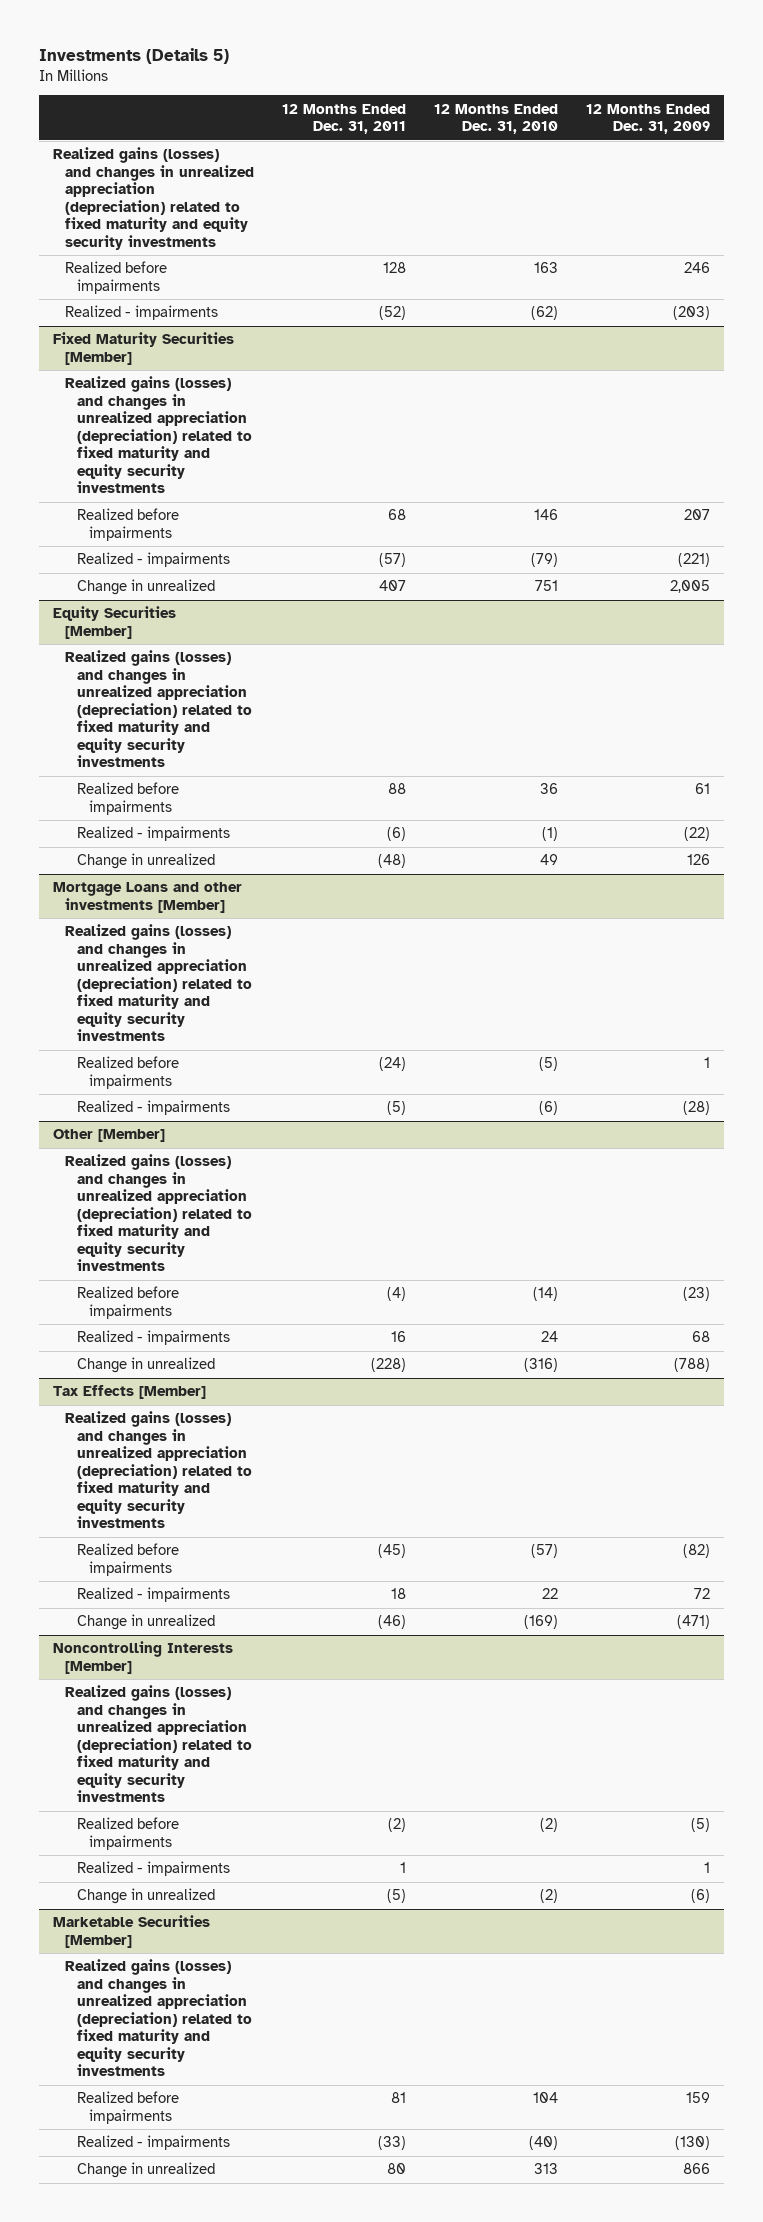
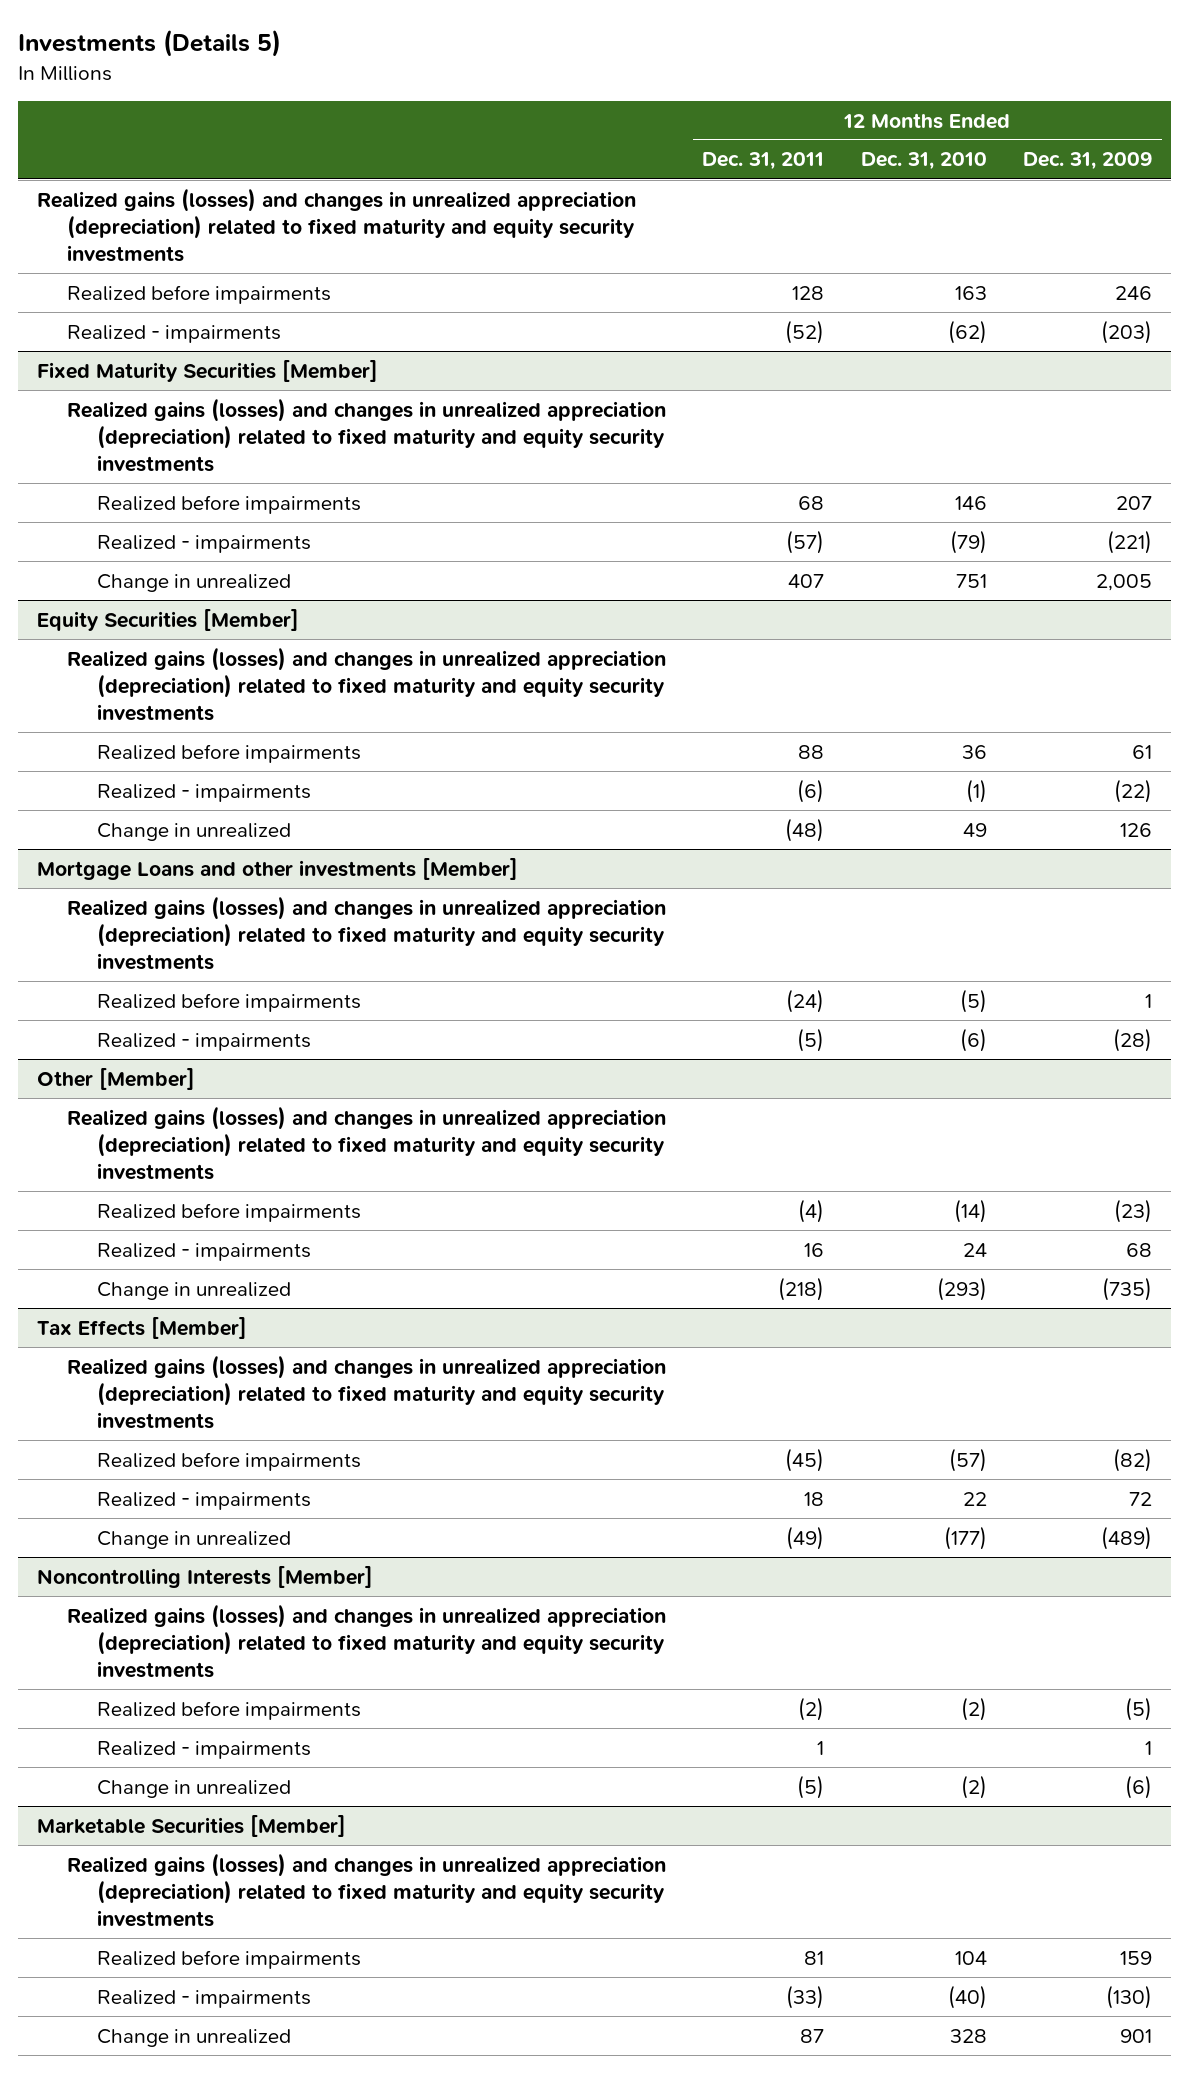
[371,1358,407,1373] (228) -> [778,1276,825,1301] (218)
[524,1358,559,1373] (316) -> [936,1276,987,1301] (293)
[674,1358,711,1373] (788) -> [1102,1276,1153,1301] (735)
[378,1615,407,1630] (46) -> [786,1525,825,1550] (49)
[524,1615,559,1630] (169) -> [943,1525,987,1550] (177)
[677,1615,711,1630] (471) -> [1101,1525,1153,1550] (489)
[387,2163,407,2175] 80 -> [800,2028,825,2043] 87
[534,2163,559,2175] 313 -> [949,2028,987,2043] 328
[683,2163,711,2175] 866 -> [1120,2028,1153,2043] 901

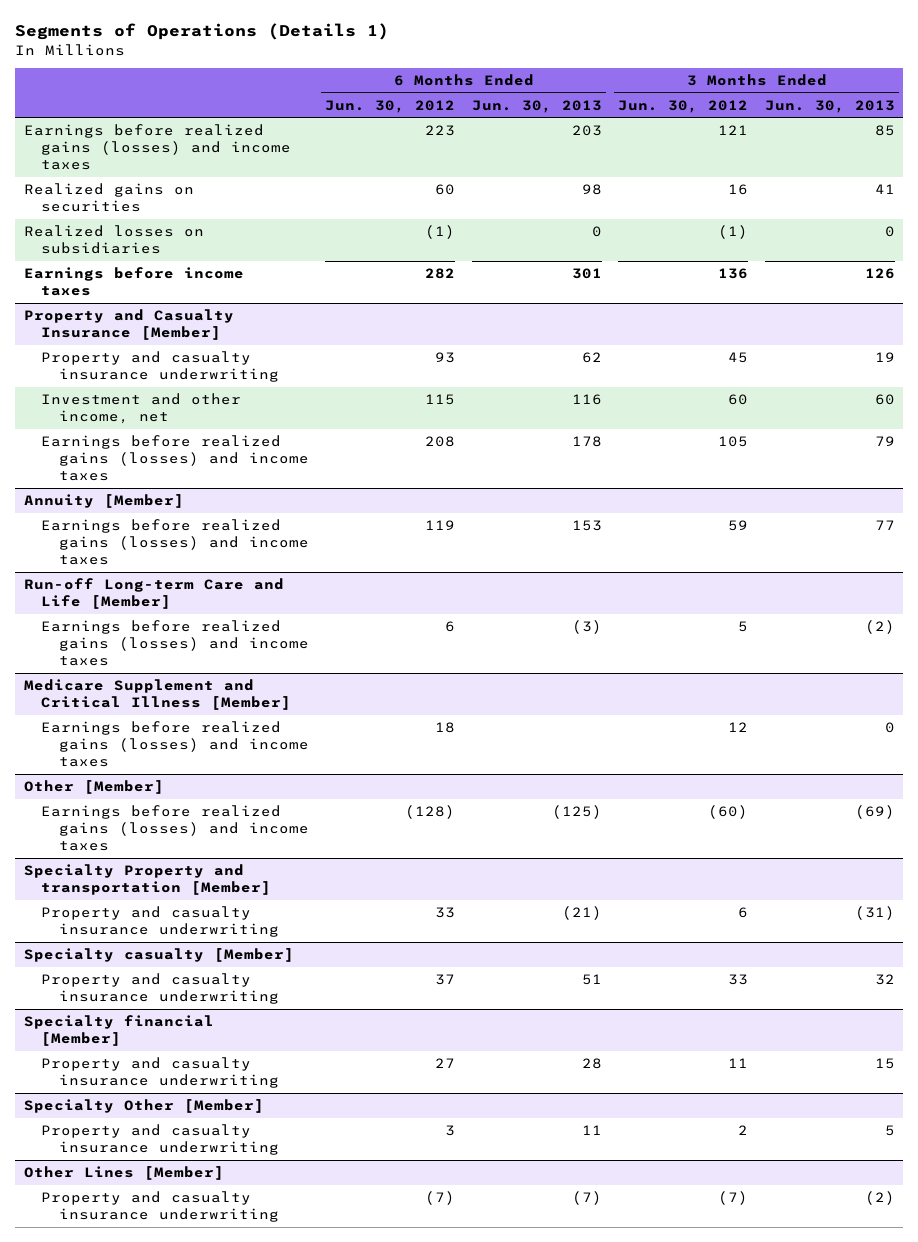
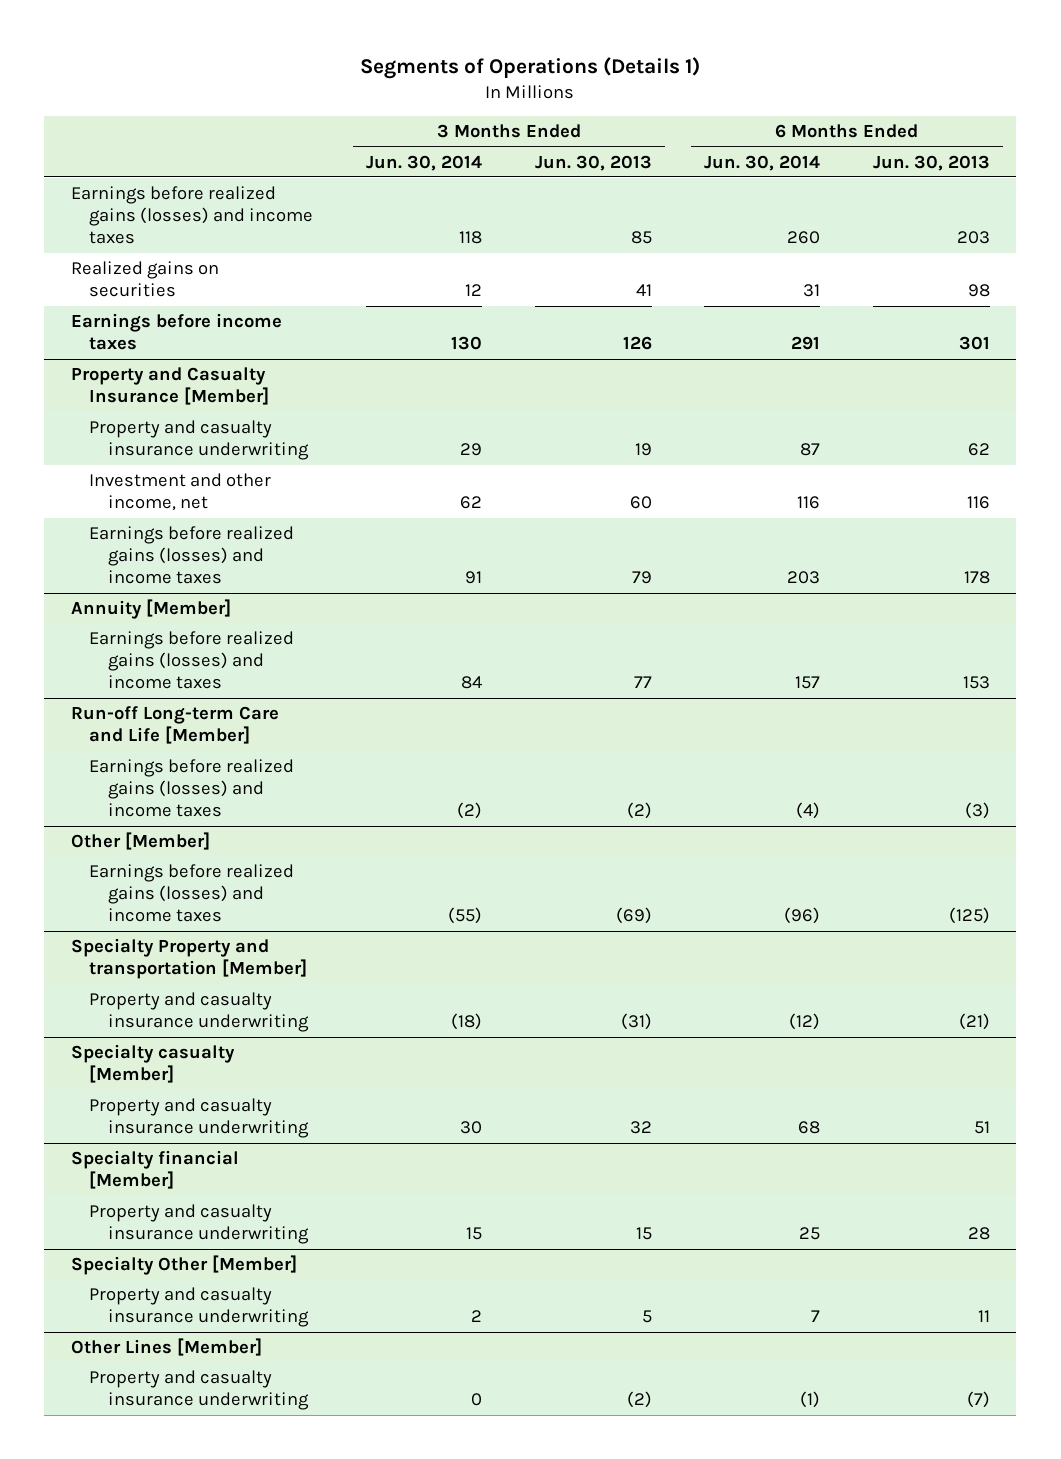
[325,99,456,113] Jun. 30, 2012 -> none
[618,99,749,113] Jun. 30, 2012 -> none
none -> [365,154,482,171] Jun. 30, 2014
none -> [704,154,821,171] Jun. 30, 2014
[23,225,204,255] Realized losses on subsidiaries -> none
[23,679,292,711] Medicare Supplement and Critical Illness [Member] -> none
[41,721,309,768] Earnings before realized gains (losses) and income taxes -> none

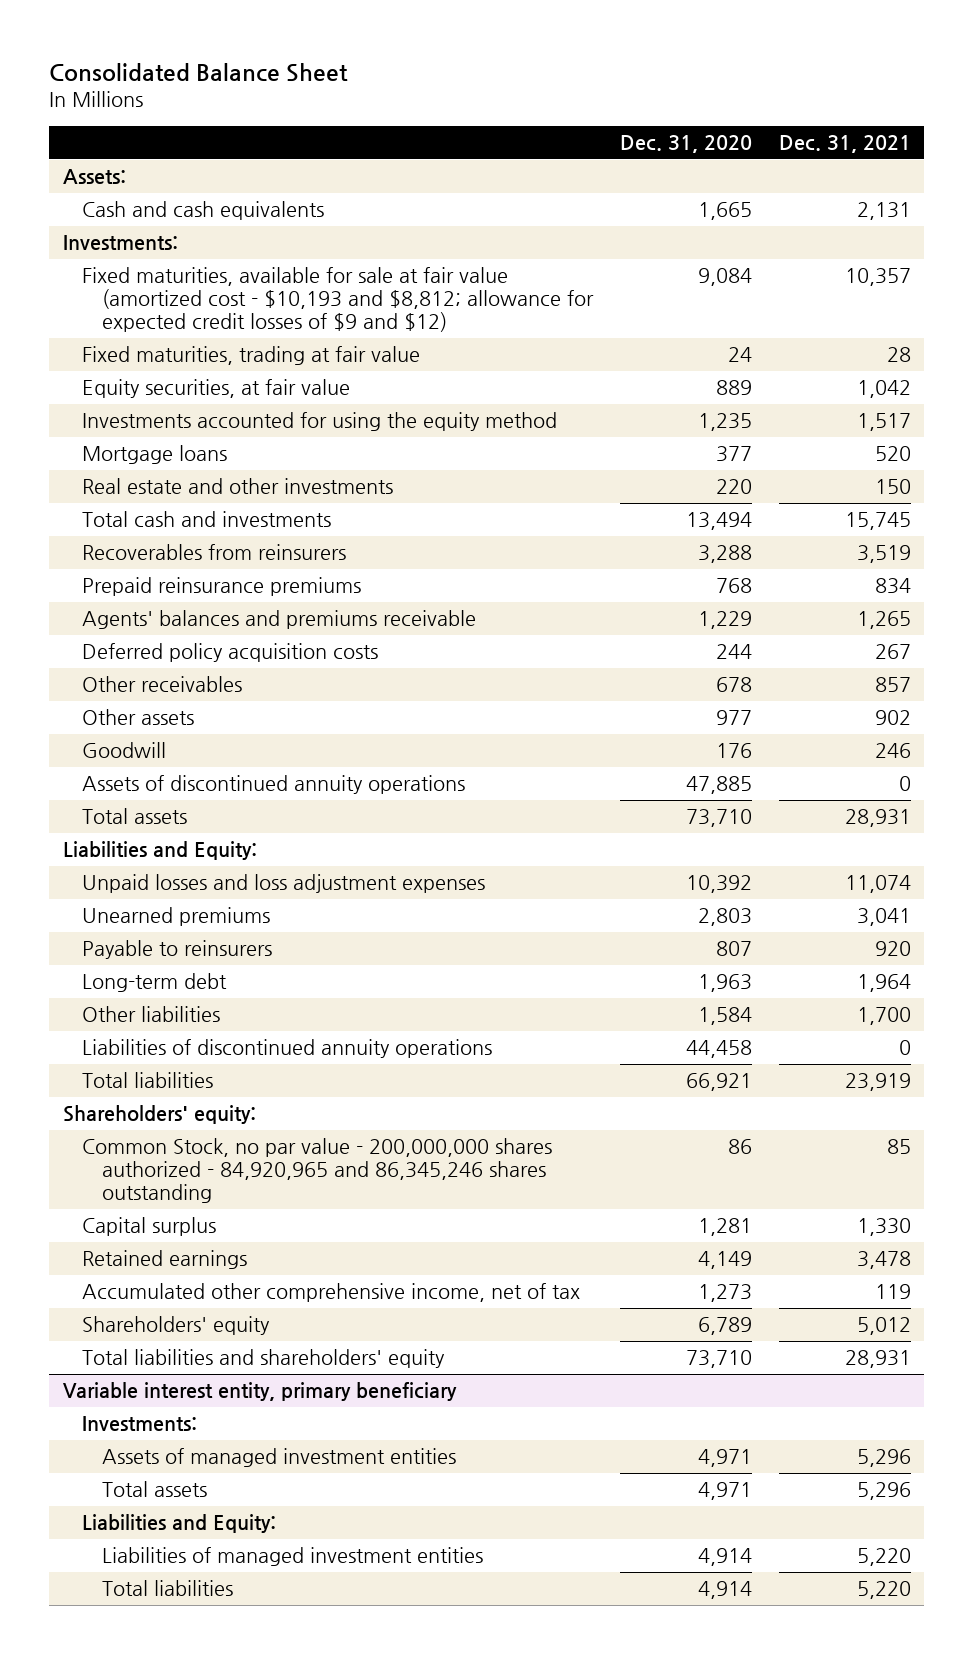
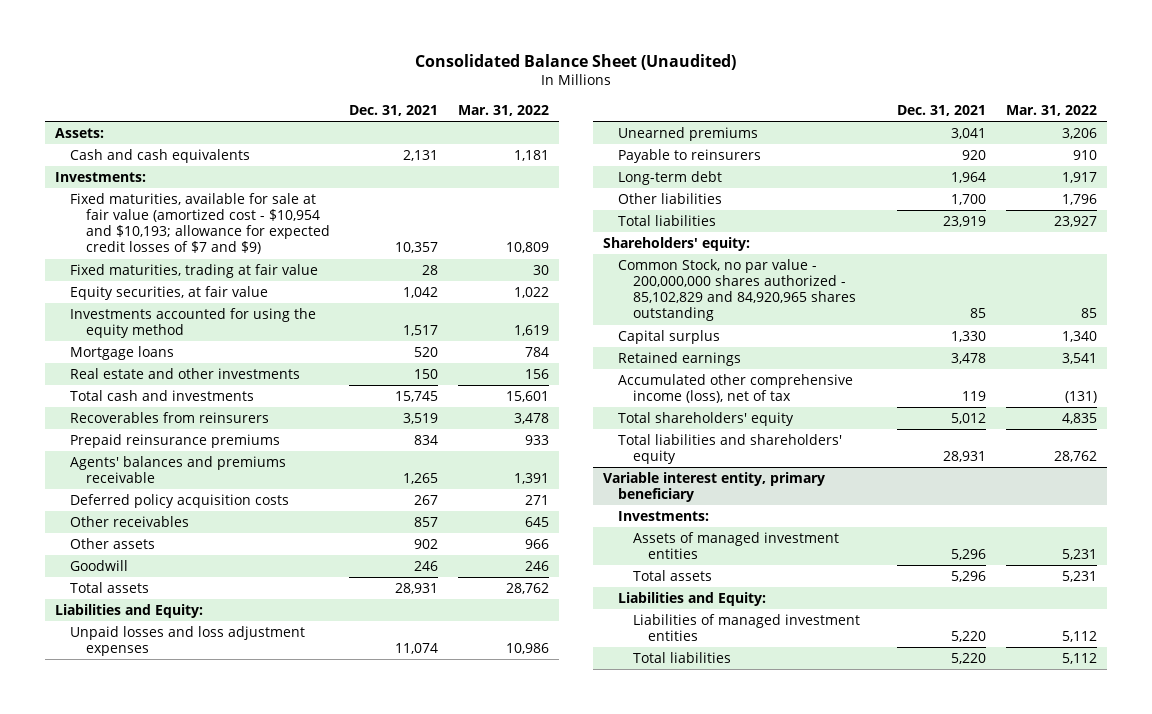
[49,62,349,82] Consolidated Balance Sheet -> [415,53,737,70] Consolidated Balance Sheet (Unaudited)
[620,135,753,154] Dec. 31, 2020 -> none
none -> [458,104,550,116] Mar. 31, 2022
[82,267,595,333] Fixed maturities, available for sale at fair value (amortized cost - $10,193 and $8,812; allowance for expected credit losses of $9 and $12) -> [70,193,330,255] Fixed maturities, available for sale at fair value (amortized cost - $10,954 and $10,193; allowance for expected credit losses of $7 and $9)
[82,775,466,795] Assets of discontinued annuity operations -> none
[82,1039,493,1059] Liabilities of discontinued annuity operations -> none
[82,1138,553,1204] Common Stock, no par value - 200,000,000 shares authorized - 84,920,965 and 86,345,246 shares outstanding -> [618,259,857,322] Common Stock, no par value - 200,000,000 shares authorized - 85,102,829 and 84,920,965 shares outstanding
[82,1283,581,1303] Accumulated other comprehensive income, net of tax -> [618,374,854,404] Accumulated other comprehensive income (loss), net of tax
[82,1316,271,1336] Shareholders' equity -> [618,412,795,427] Total shareholders' equity

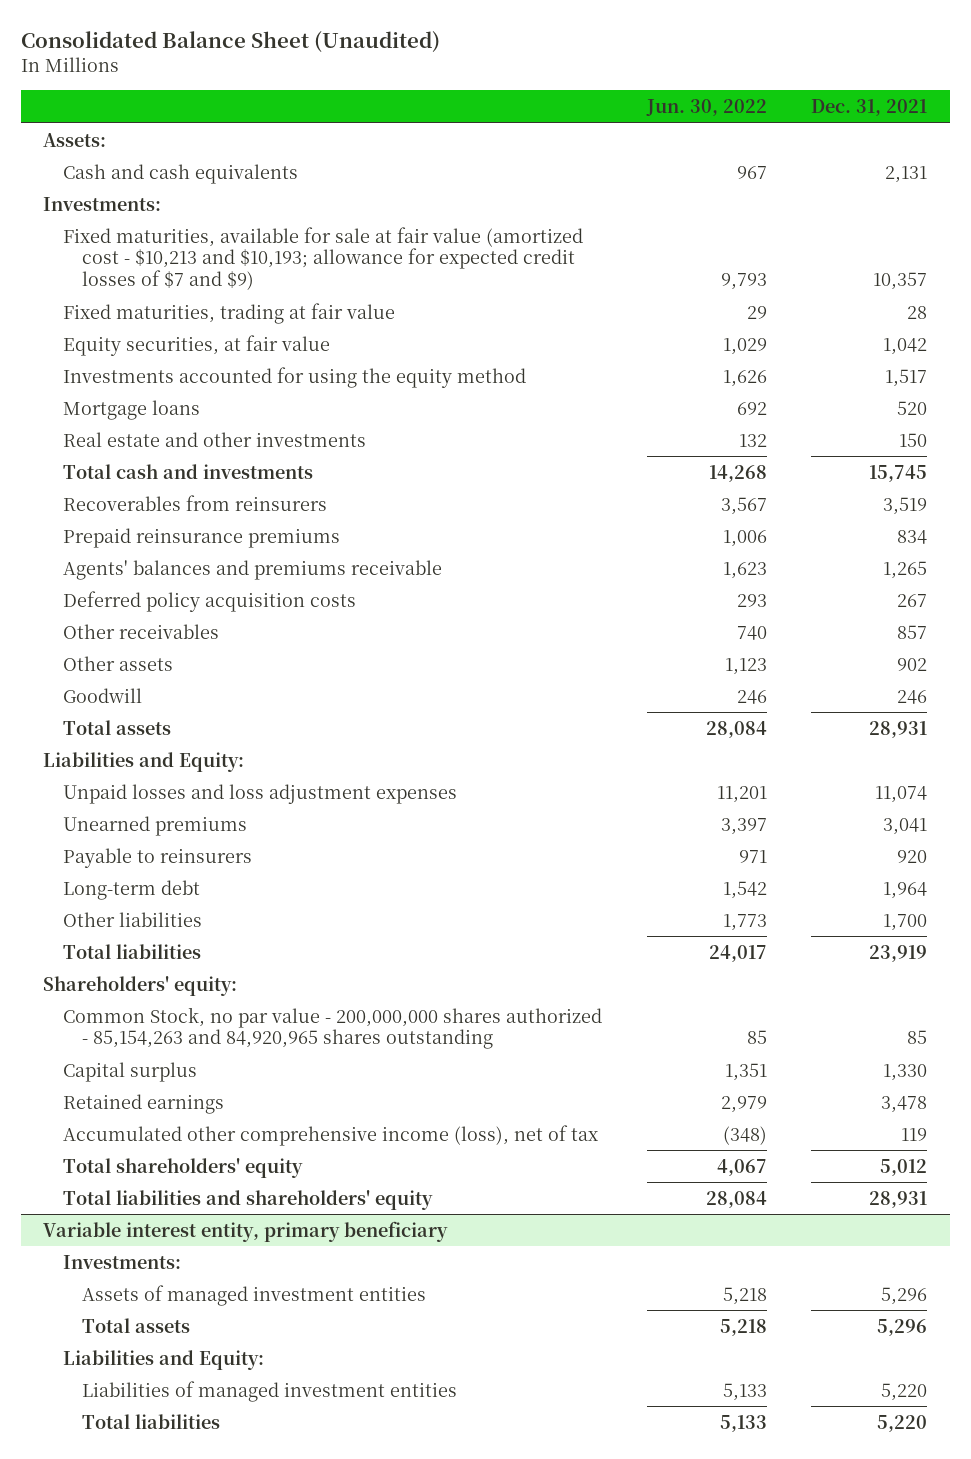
[458,104,550,116] Mar. 31, 2022 -> none
none -> [645,98,767,116] Jun. 30, 2022
[70,193,330,255] Fixed maturities, available for sale at fair value (amortized cost - $10,954 and $10,193; allowance for expected credit losses of $7 and $9) -> [62,226,583,290] Fixed maturities, available for sale at fair value (amortized cost - $10,213 and $10,193; allowance for expected credit losses of $7 and $9)
[618,259,857,322] Common Stock, no par value - 200,000,000 shares authorized - 85,102,829 and 84,920,965 shares outstanding -> [62,1006,602,1050] Common Stock, no par value - 200,000,000 shares authorized - 85,154,263 and 84,920,965 shares outstanding

